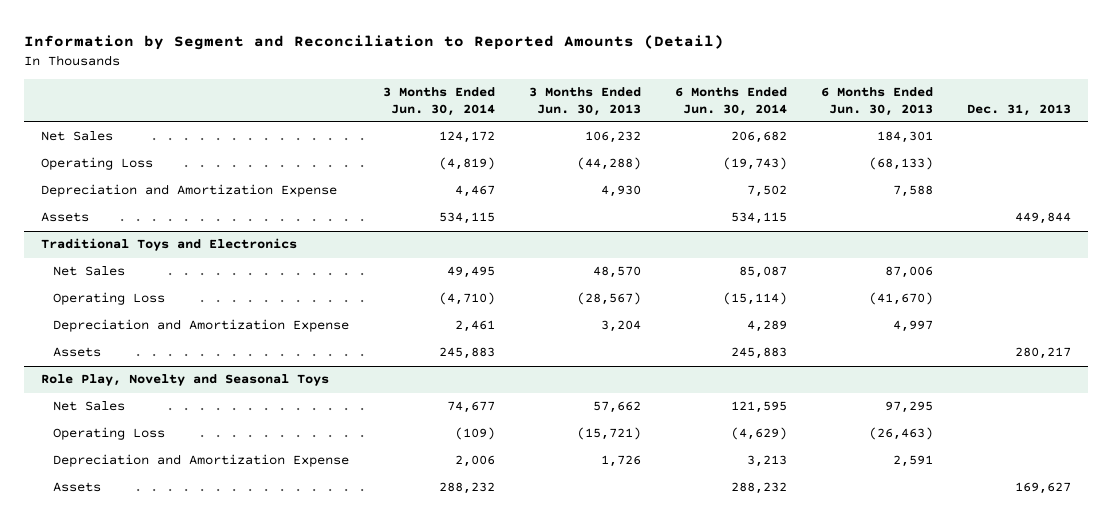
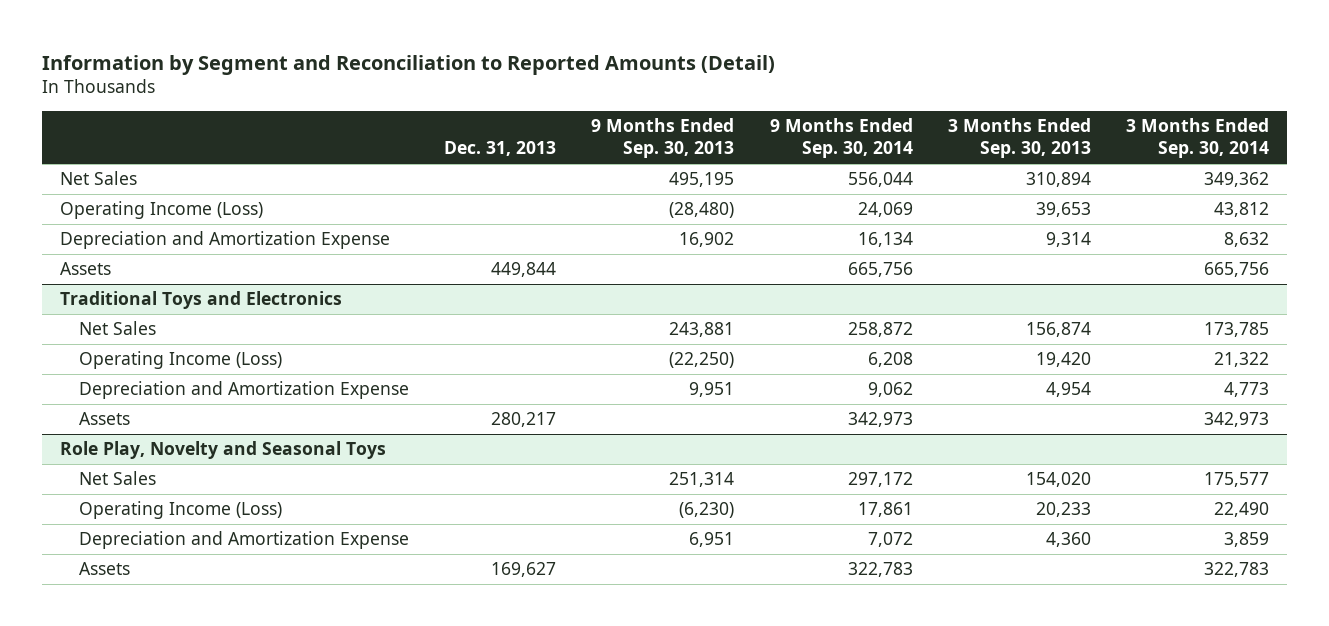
[383,87,496,116] 3 Months Ended Jun. 30, 2014 -> none
[528,87,641,116] 3 Months Ended Jun. 30, 2013 -> none
[674,87,787,116] 6 Months Ended Jun. 30, 2014 -> none
[820,87,933,116] 6 Months Ended Jun. 30, 2013 -> none
none -> [591,118,735,159] 9 Months Ended Sep. 30, 2013
none -> [769,118,913,159] 9 Months Ended Sep. 30, 2014
none -> [947,118,1091,159] 3 Months Ended Sep. 30, 2013
none -> [1126,118,1270,159] 3 Months Ended Sep. 30, 2014
[40,157,153,171] Operating Loss -> [60,201,264,220] Operating Income (Loss)
[53,292,166,306] Operating Loss -> [79,351,283,370] Operating Income (Loss)
[53,427,166,441] Operating Loss -> [79,501,283,520] Operating Income (Loss)

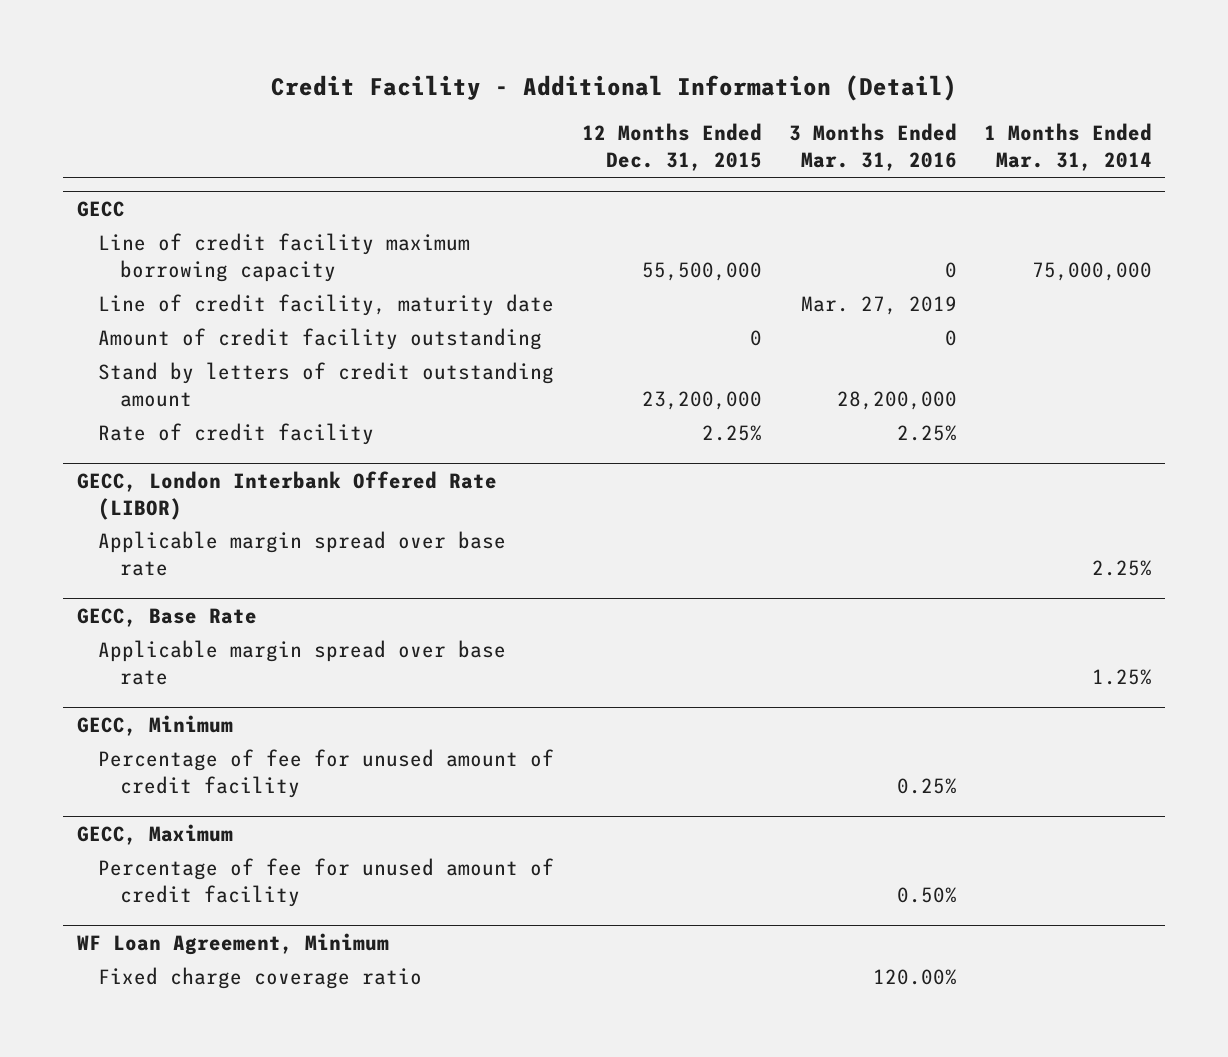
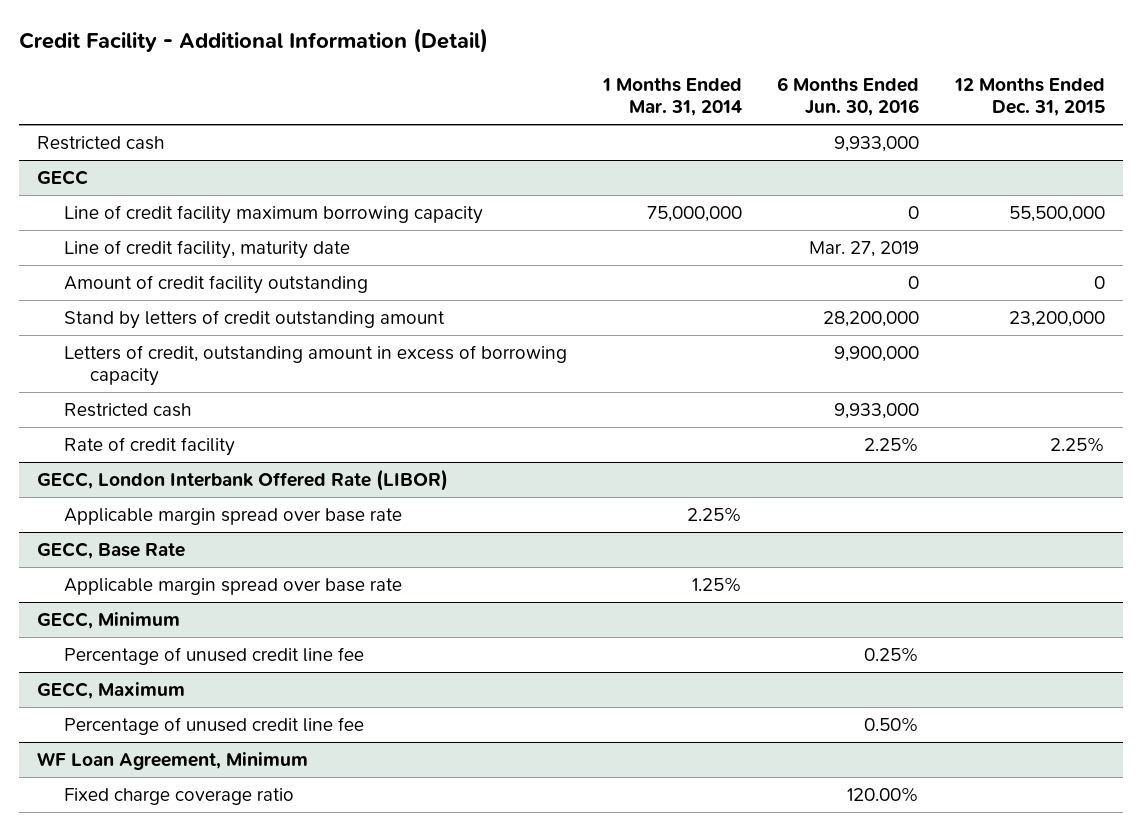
[788,123,957,172] 3 Months Ended Mar. 31, 2016 -> none
none -> [777,77,920,117] 6 Months Ended Jun. 30, 2016
none -> [36,135,164,150] Restricted cash
none -> [63,344,567,386] Letters of credit, outstanding amount in excess of borrowing capacity
none -> [63,402,191,417] Restricted cash
[98,749,555,799] Percentage of fee for unused amount of credit facility -> [63,646,364,665] Percentage of unused credit line fee
[98,858,555,908] Percentage of fee for unused amount of credit facility -> [63,716,364,735] Percentage of unused credit line fee

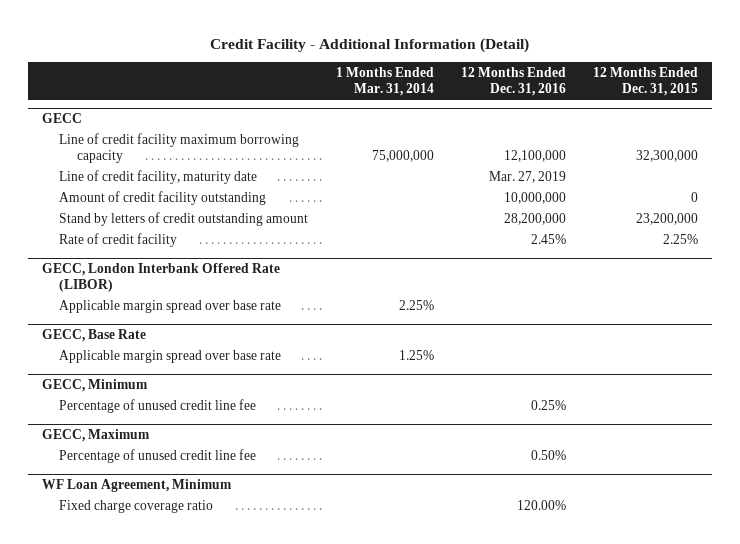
[777,77,920,117] 6 Months Ended Jun. 30, 2016 -> none
none -> [461,66,567,97] 12 Months Ended Dec. 31, 2016
[36,135,164,150] Restricted cash -> none
[1009,205,1106,222] 55,500,000 -> [636,150,699,163] 32,300,000
[63,344,567,386] Letters of credit, outstanding amount in excess of borrowing capacity -> none
[63,402,191,417] Restricted cash -> none

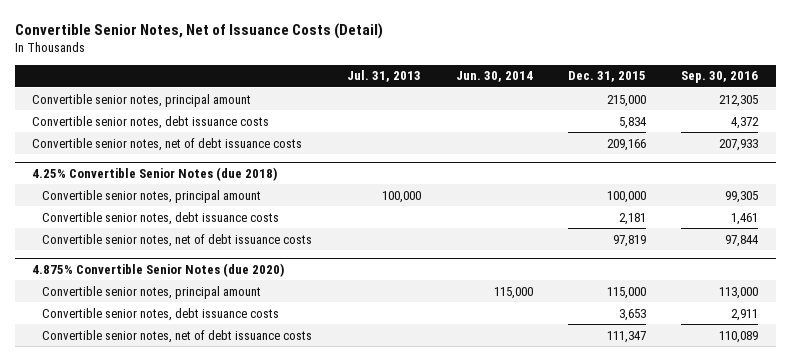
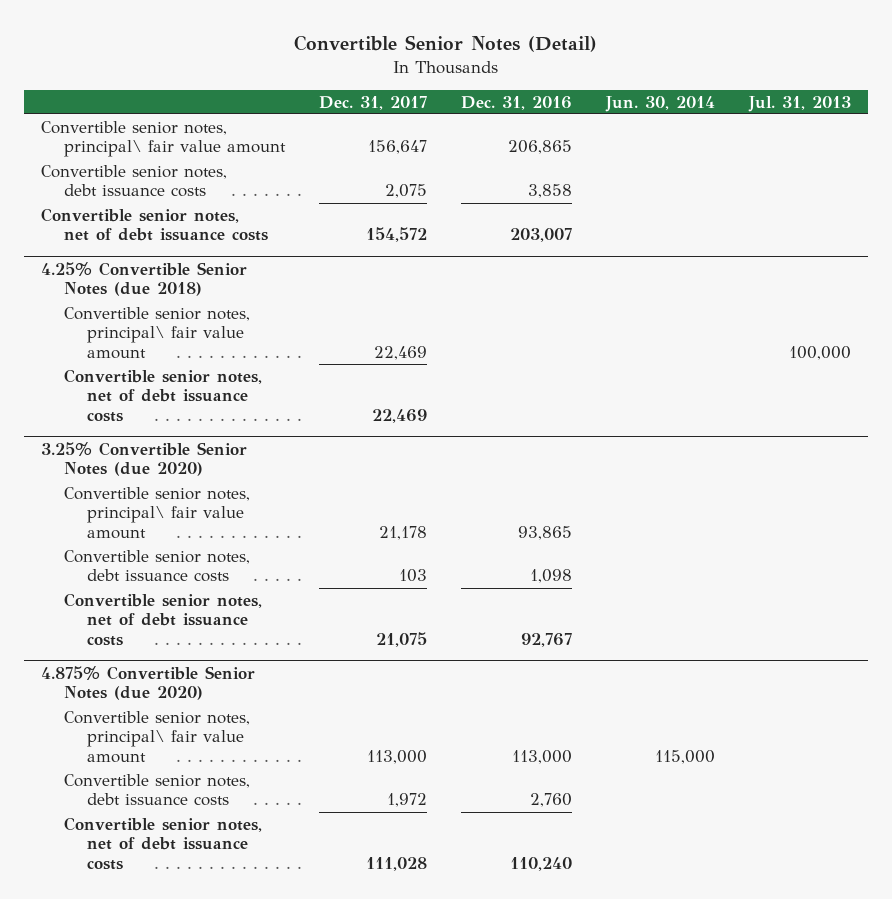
[14,22,383,39] Convertible Senior Notes, Net of Issuance Costs (Detail) -> [293,34,597,52] Convertible Senior Notes (Detail)
[568,71,647,83] Dec. 31, 2015 -> none
[681,71,759,84] Sep. 30, 2016 -> none
none -> [318,95,427,110] Dec. 31, 2017
none -> [460,95,572,110] Dec. 31, 2016
[32,93,252,107] Convertible senior notes, principal amount -> [40,120,286,158] Convertible senior notes, principal\ fair value amount
[42,211,280,225] Convertible senior notes, debt issuance costs -> none
[42,189,262,203] Convertible senior notes, principal amount -> [63,306,250,360] Convertible senior notes, principal\ fair value amount
none -> [40,441,247,477] 3.25% Convertible Senior Notes (due 2020)
none -> [63,486,250,540] Convertible senior notes, principal\ fair value amount
none -> [63,549,250,583] Convertible senior notes, debt issuance costs
none -> [63,592,262,647] Convertible senior notes, net of debt issuance costs
[42,285,262,299] Convertible senior notes, principal amount -> [63,710,250,764] Convertible senior notes, principal\ fair value amount

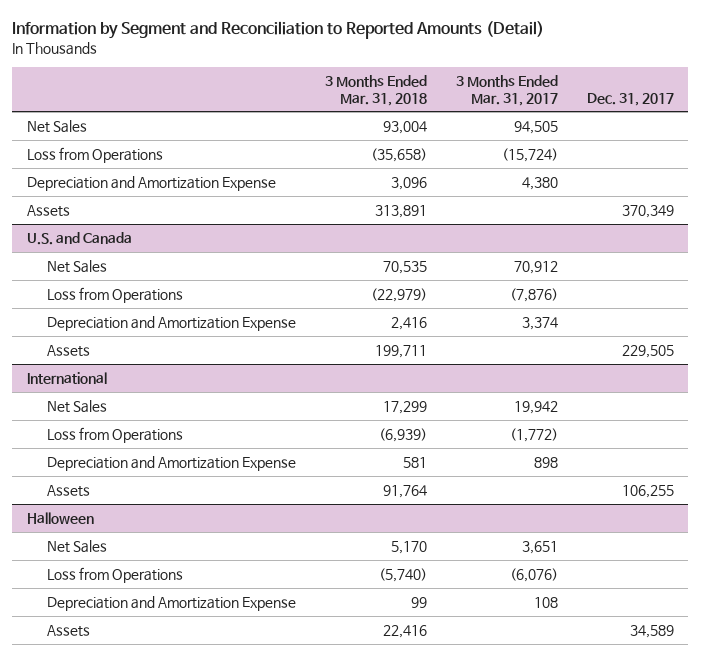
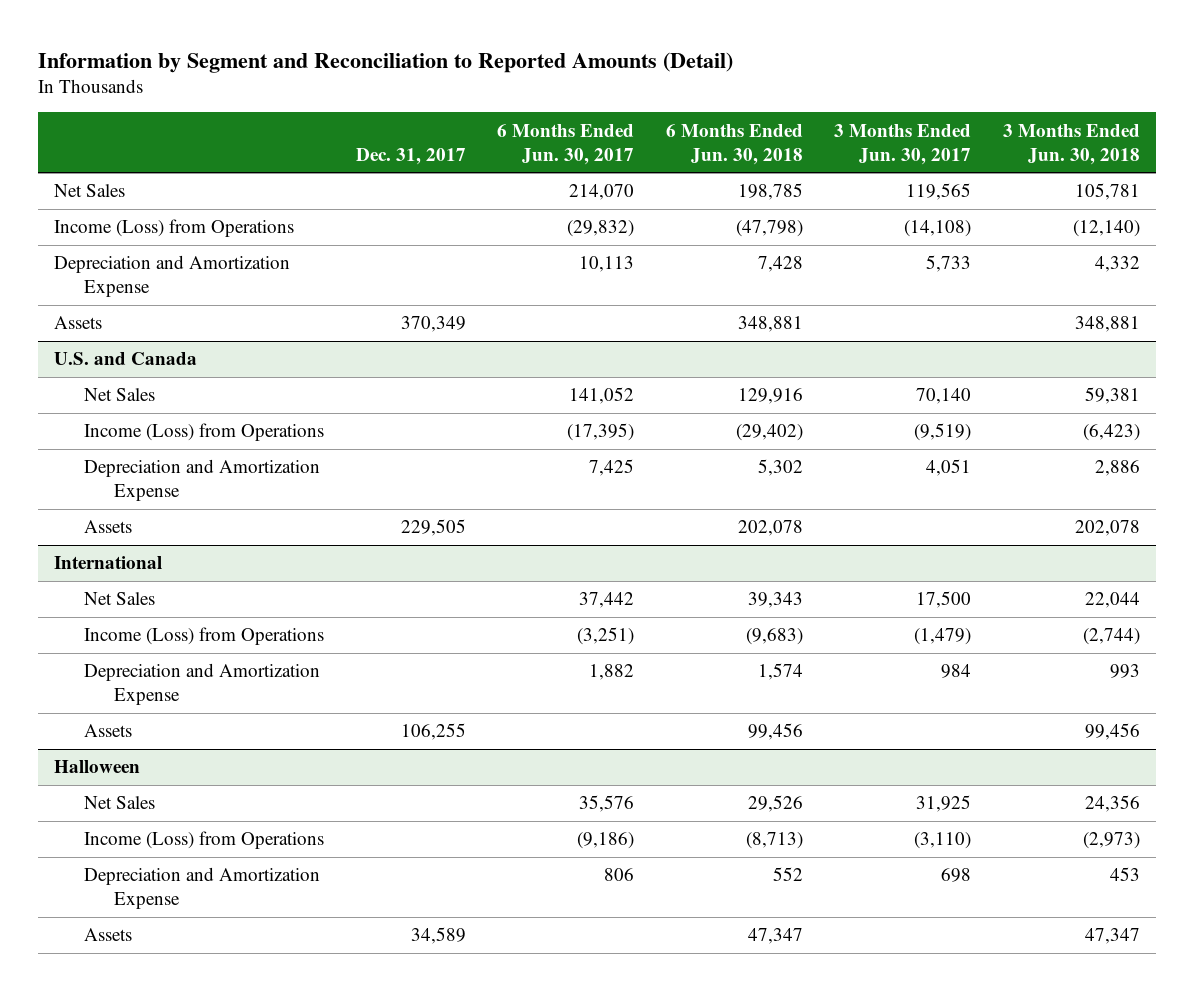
[324,74,427,106] 3 Months Ended Mar. 31, 2018 -> none
[455,74,558,106] 3 Months Ended Mar. 31, 2017 -> none
none -> [497,123,635,165] 6 Months Ended Jun. 30, 2017
none -> [665,123,803,165] 6 Months Ended Jun. 30, 2018
none -> [834,123,972,165] 3 Months Ended Jun. 30, 2017
none -> [1002,123,1140,165] 3 Months Ended Jun. 30, 2018
[26,146,163,163] Loss from Operations -> [54,219,295,238] Income (Loss) from Operations
[46,286,183,303] Loss from Operations -> [84,423,325,442] Income (Loss) from Operations
[46,426,183,443] Loss from Operations -> [84,627,325,646] Income (Loss) from Operations
[46,566,183,583] Loss from Operations -> [84,831,325,850] Income (Loss) from Operations

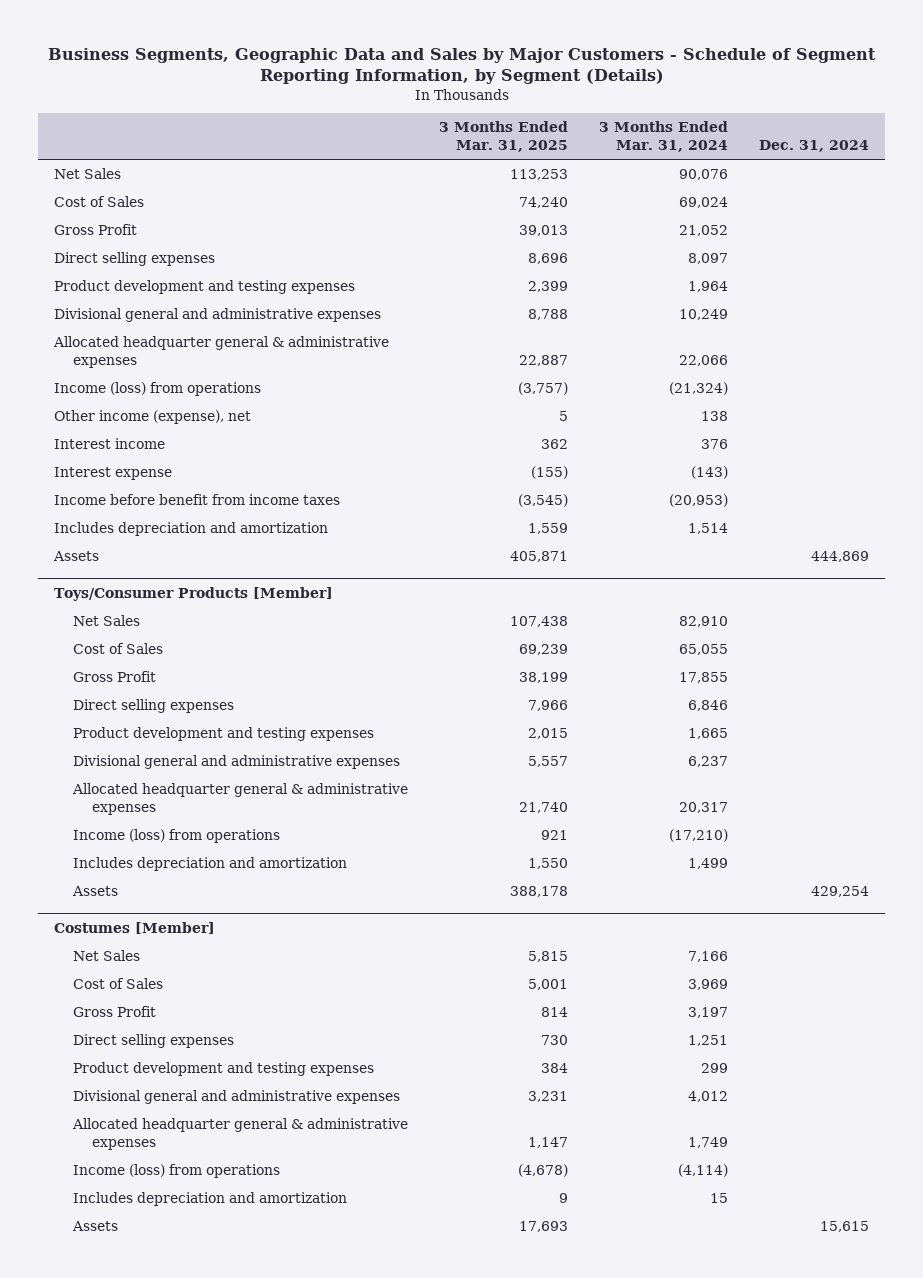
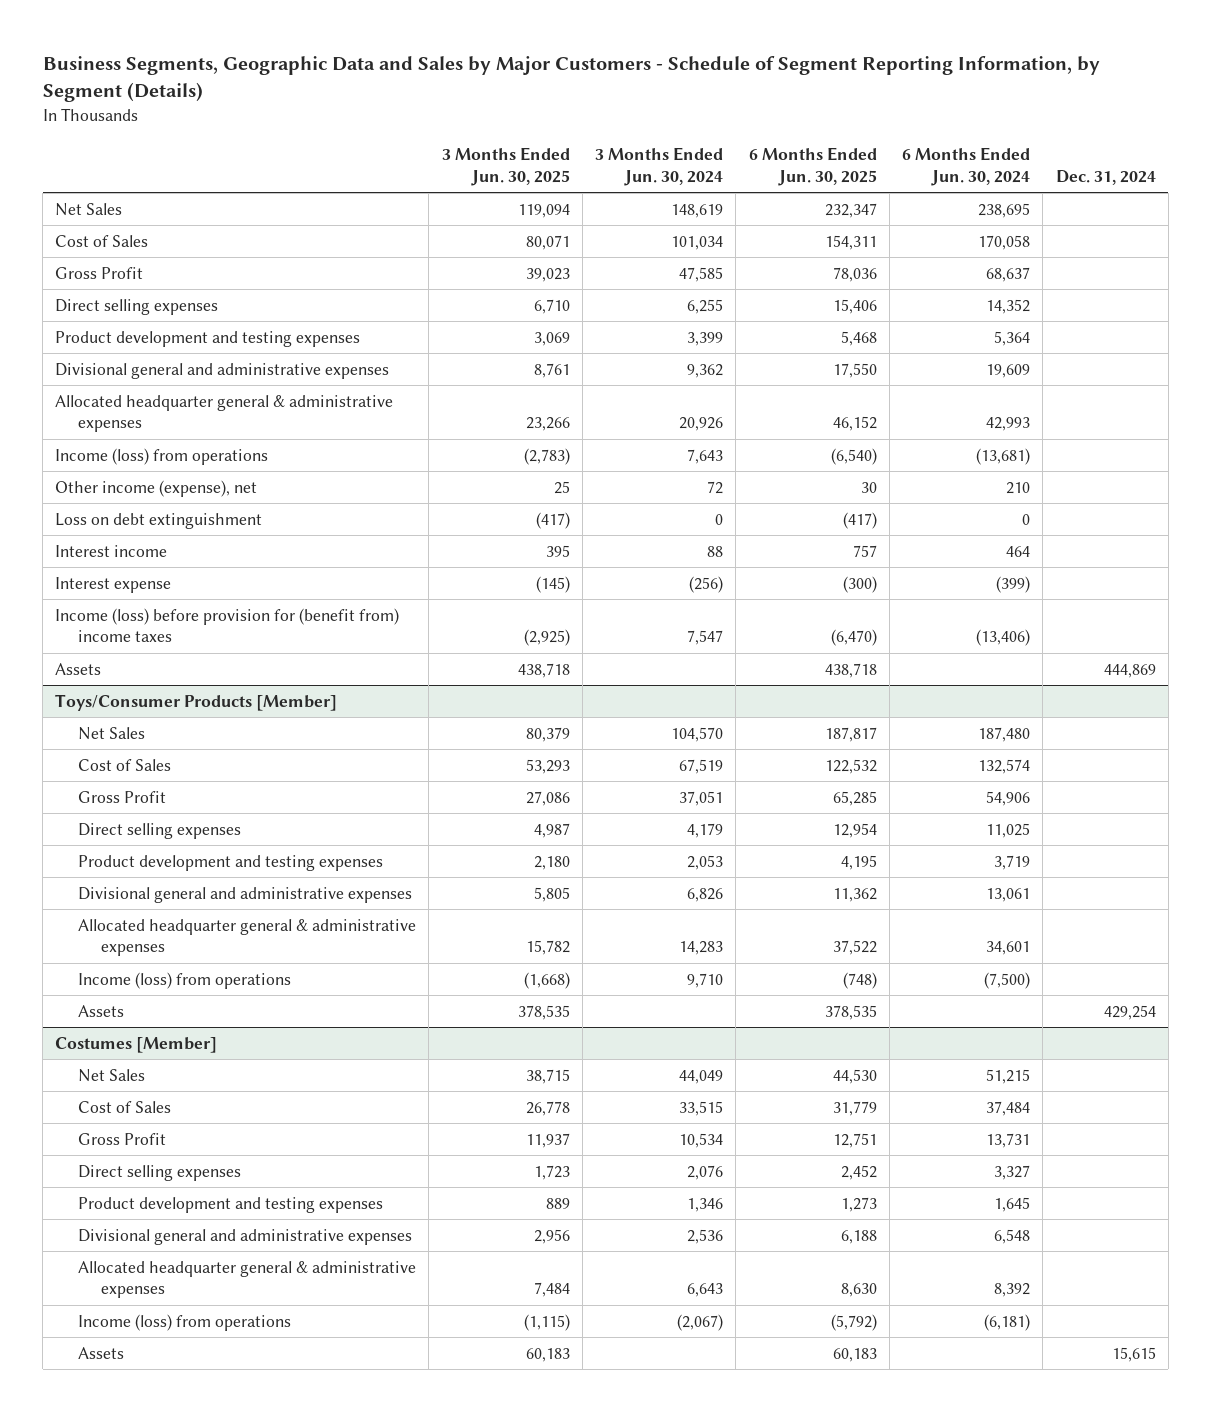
[439,121,569,153] 3 Months Ended Mar. 31, 2025 -> none
[599,121,729,153] 3 Months Ended Mar. 31, 2024 -> none
none -> [441,147,570,186] 3 Months Ended Jun. 30, 2025
none -> [595,147,724,186] 3 Months Ended Jun. 30, 2024
none -> [748,147,877,186] 6 Months Ended Jun. 30, 2025
none -> [902,147,1031,186] 6 Months Ended Jun. 30, 2024
none -> [55,512,263,529] Loss on debt extinguishment
[53,521,328,536] Includes depreciation and amortization -> none
[53,493,340,505] Income before benefit from income taxes -> [55,607,400,643] Income (loss) before provision for (benefit from) income taxes
[73,856,348,871] Includes depreciation and amortization -> none
[73,1191,348,1206] Includes depreciation and amortization -> none

